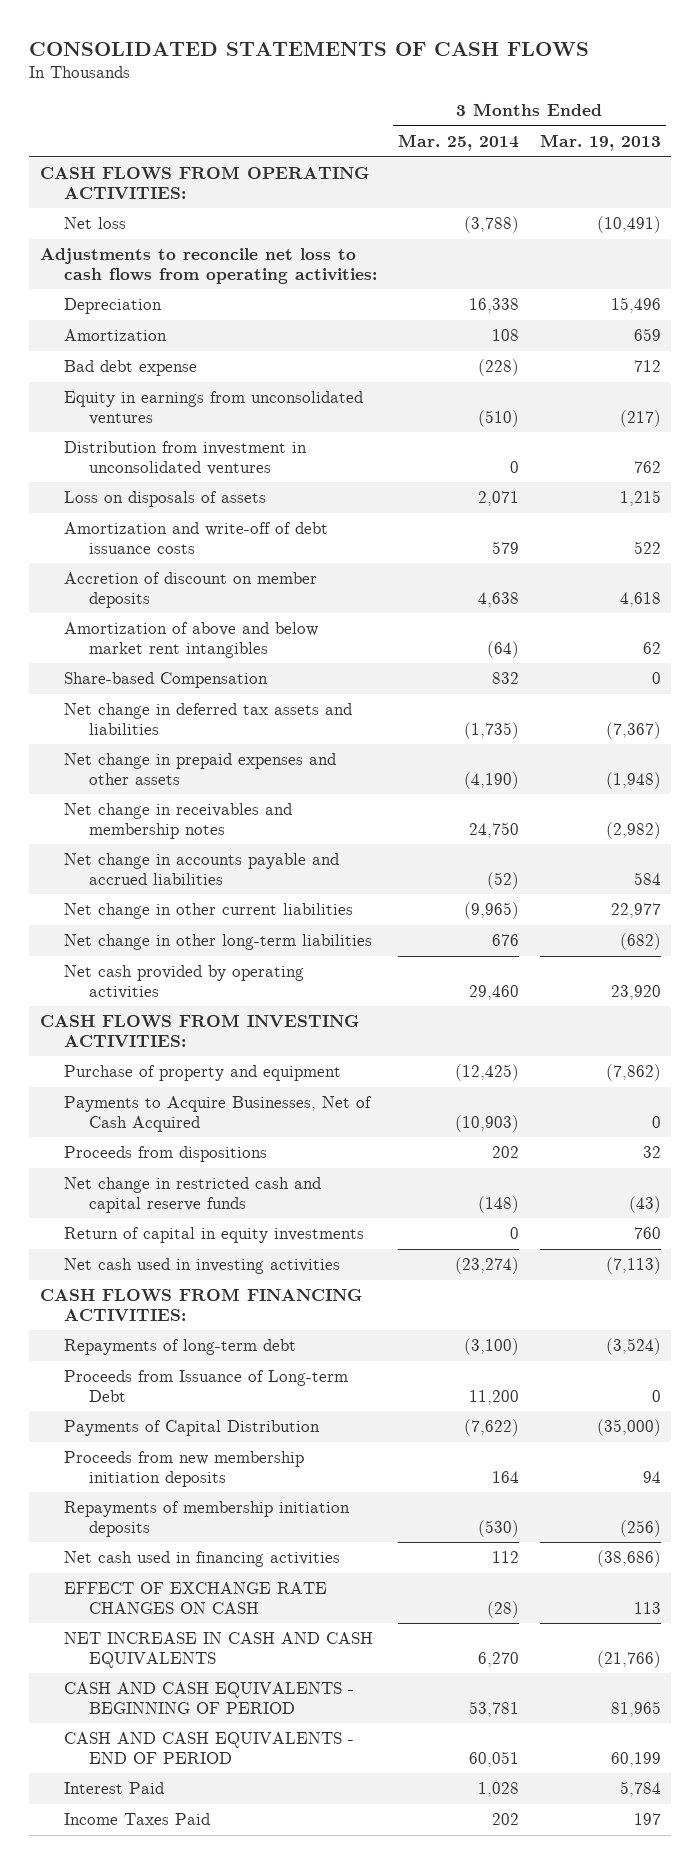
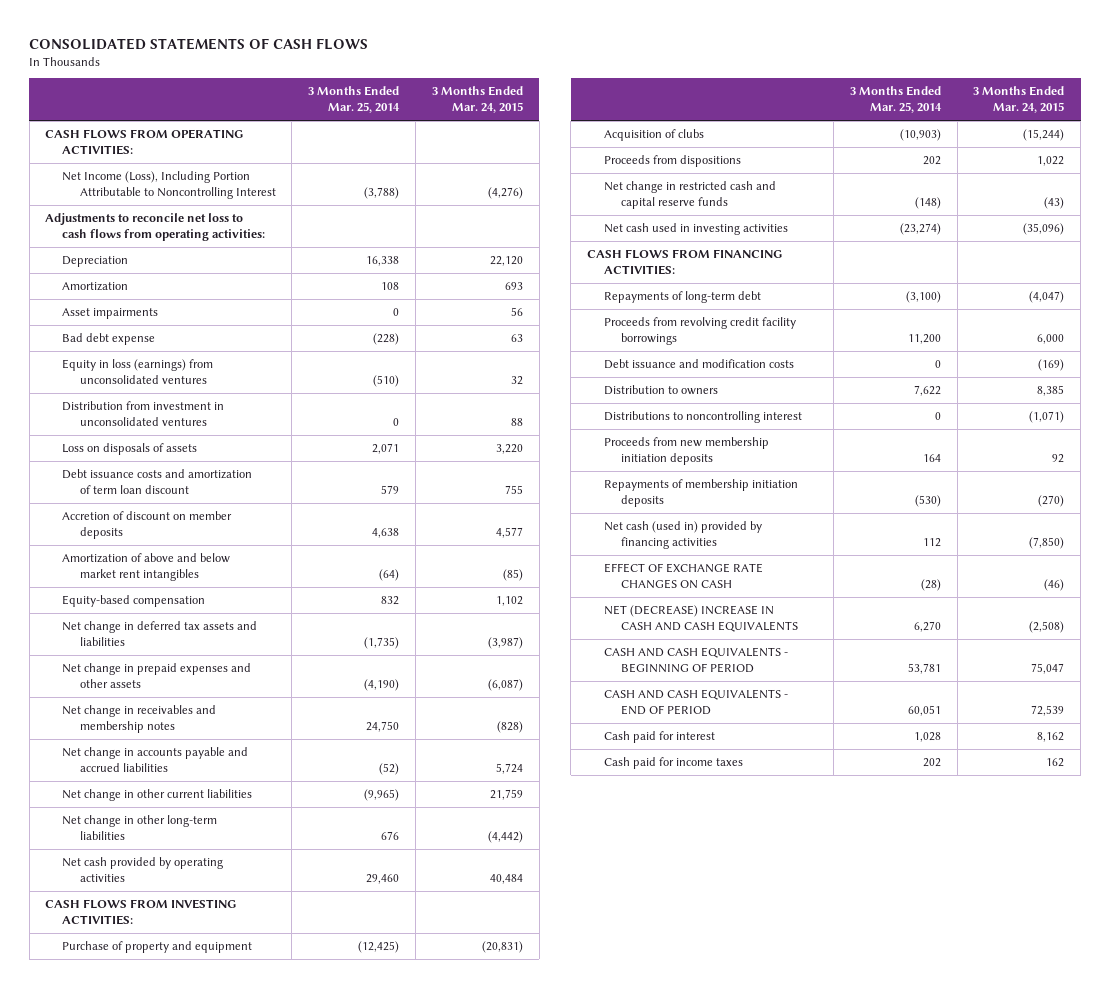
[539,134,661,152] Mar. 19, 2013 -> none
none -> [431,86,523,114] 3 Months Ended Mar. 24, 2015
[64,217,127,230] Net loss -> [62,171,276,200] Net Income (Loss), Including Portion Attributable to Noncontrolling Interest
none -> [62,308,159,320] Asset impairments
[64,391,364,425] Equity in earnings from unconsolidated ventures -> [62,359,214,385] Equity in loss (earnings) from unconsolidated ventures
[64,522,329,554] Amortization and write-off of debt issuance costs -> [62,469,253,495] Debt issuance costs and amortization of term loan discount
[64,672,269,689] Share-based Compensation -> [62,595,206,608] Equity-based compensation
[64,1096,373,1132] Payments to Acquire Businesses, Net of Cash Acquired -> [604,129,705,142] Acquisition of clubs
[64,1227,365,1244] Return of capital in equity investments -> none
[64,1420,321,1437] Payments of Capital Distribution -> none
[64,1370,349,1402] Proceeds from Issuance of Long-term Debt -> [604,317,797,346] Proceeds from revolving credit facility borrowings
none -> [604,359,795,370] Debt issuance and modification costs
none -> [604,385,719,396] Distribution to owners
none -> [604,411,803,424] Distributions to noncontrolling interest
[64,1551,341,1568] Net cash used in financing activities -> [604,521,763,550] Net cash (used in) provided by financing activities
[64,1632,374,1668] NET INCREASE IN CASH AND CASH EQUIVALENTS -> [604,605,799,633] NET (DECREASE) INCREASE IN CASH AND CASH EQUIVALENTS
[64,1782,165,1795] Interest Paid -> [604,731,716,744] Cash paid for interest
[64,1813,211,1826] Income Taxes Paid -> [604,757,744,770] Cash paid for income taxes

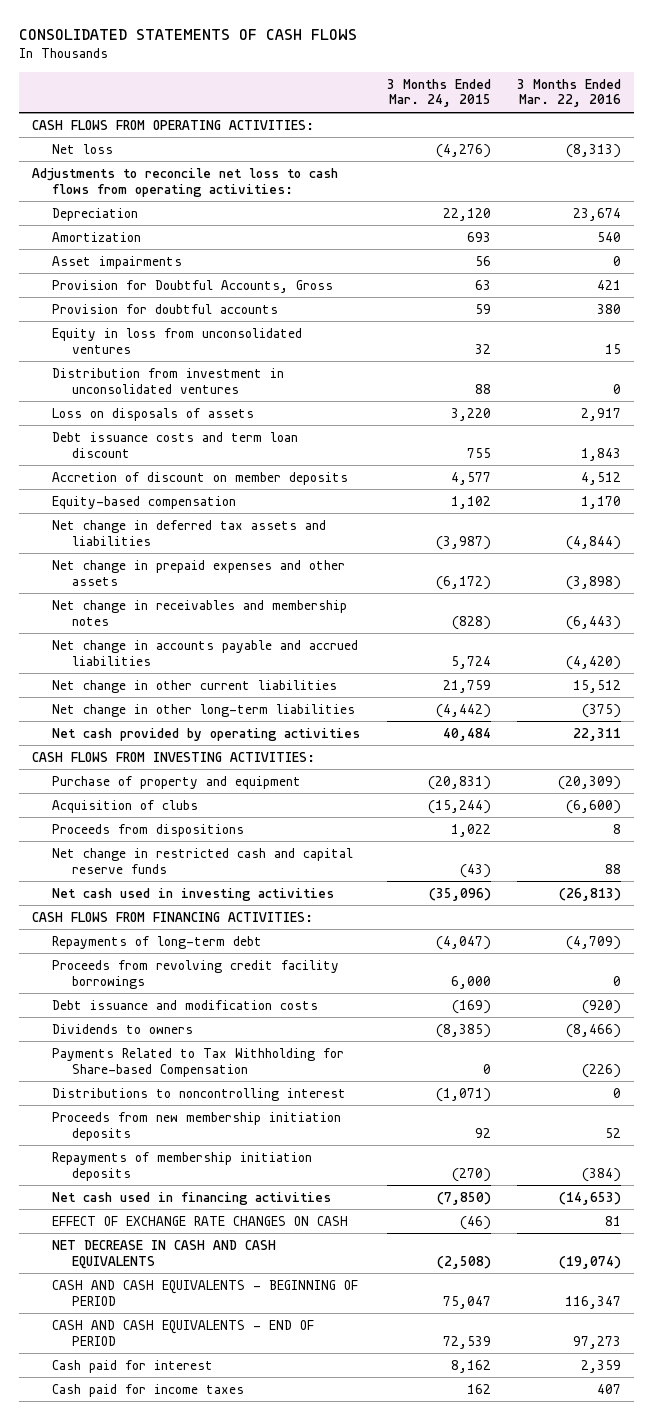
[308,86,401,114] 3 Months Ended Mar. 25, 2014 -> none
none -> [517,78,622,108] 3 Months Ended Mar. 22, 2016
[62,171,276,200] Net Income (Loss), Including Portion Attributable to Noncontrolling Interest -> [52,143,114,154] Net loss
[62,333,156,346] Bad debt expense -> none
none -> [52,279,334,293] Provision for Doubtful Accounts, Gross
none -> [52,303,279,314] Provision for doubtful accounts
[62,359,214,385] Equity in loss (earnings) from unconsolidated ventures -> [52,327,303,354] Equity in loss from unconsolidated ventures
[62,469,253,495] Debt issuance costs and amortization of term loan discount -> [52,431,299,458] Debt issuance costs and term loan discount
[62,553,231,582] Amortization of above and below market rent intangibles -> none
[487,679,523,692] (6,087) -> [435,575,491,590] (6,172)
[604,385,719,396] Distribution to owners -> [52,1023,194,1034] Dividends to owners
[1037,385,1065,397] 8,385 -> [435,1023,491,1038] (8,385)
none -> [52,1047,345,1077] Payments Related to Tax Withholding for Share-based Compensation
[604,521,763,550] Net cash (used in) provided by financing activities -> [52,1191,332,1205] Net cash used in financing activities
[604,605,799,633] NET (DECREASE) INCREASE IN CASH AND CASH EQUIVALENTS -> [52,1239,277,1269] NET DECREASE IN CASH AND CASH EQUIVALENTS

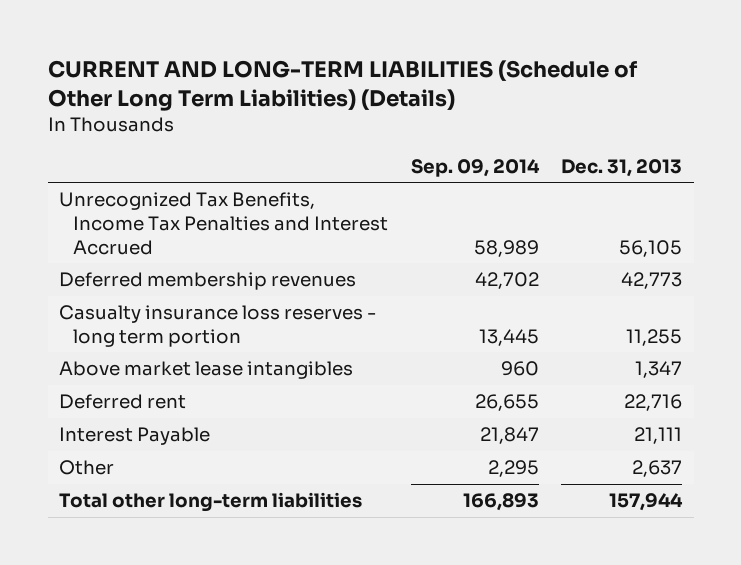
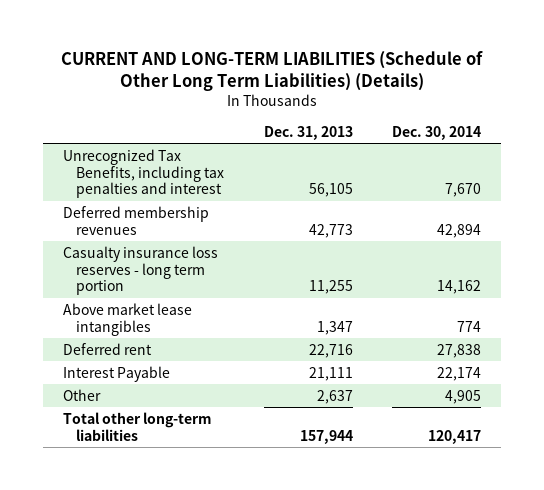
[410,158,540,177] Sep. 09, 2014 -> none
none -> [391,126,481,141] Dec. 30, 2014
[59,192,389,255] Unrecognized Tax Benefits, Income Tax Penalties and Interest Accrued -> [62,148,225,199] Unrecognized Tax Benefits, including tax penalties and interest

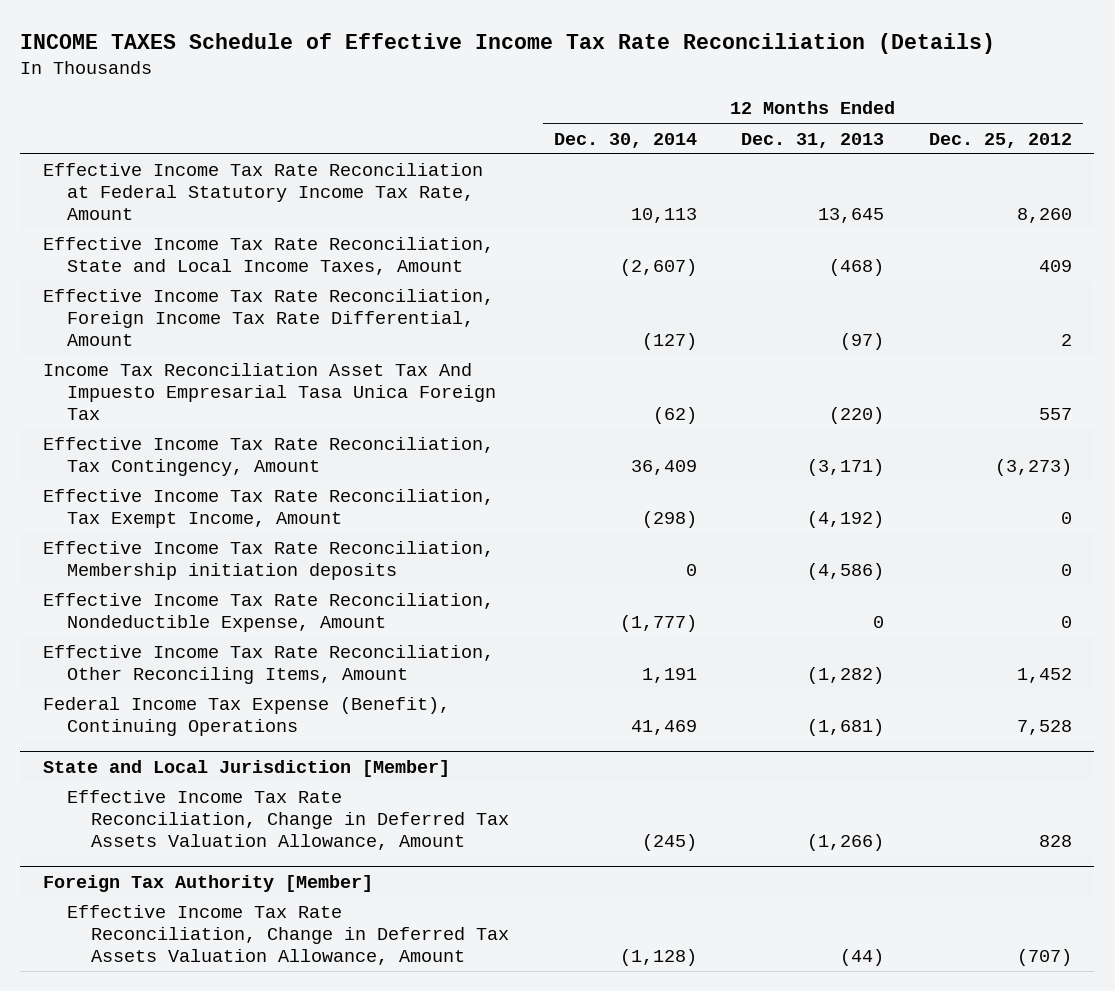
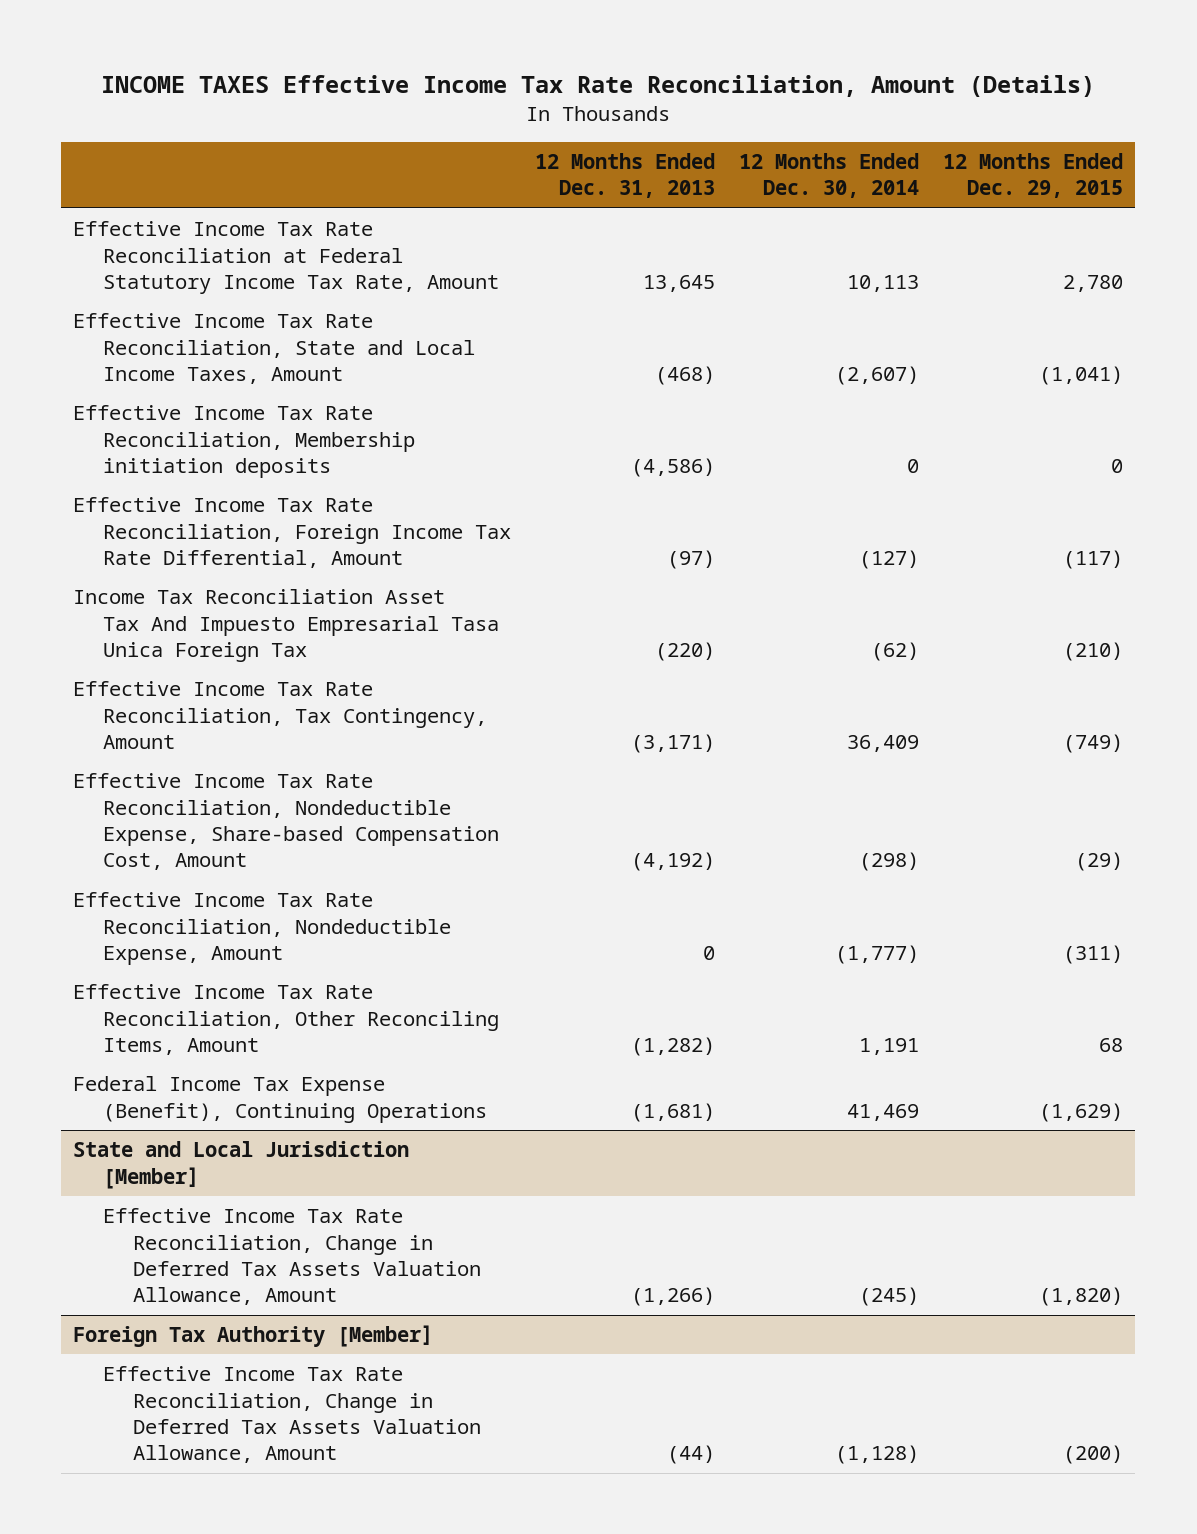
[20,33,996,55] INCOME TAXES Schedule of Effective Income Tax Rate Reconciliation (Details) -> [101,75,1096,98] INCOME TAXES Effective Income Tax Rate Reconciliation, Amount (Details)
[928,132,1072,148] Dec. 25, 2012 -> none
none -> [943,153,1124,199] 12 Months Ended Dec. 29, 2015
[42,541,494,580] Effective Income Tax Rate Reconciliation, Membership initiation deposits -> [73,405,416,479] Effective Income Tax Rate Reconciliation, Membership initiation deposits
[42,489,494,528] Effective Income Tax Rate Reconciliation, Tax Exempt Income, Amount -> [73,773,500,871] Effective Income Tax Rate Reconciliation, Nondeductible Expense, Share-based Compensation Cost, Amount

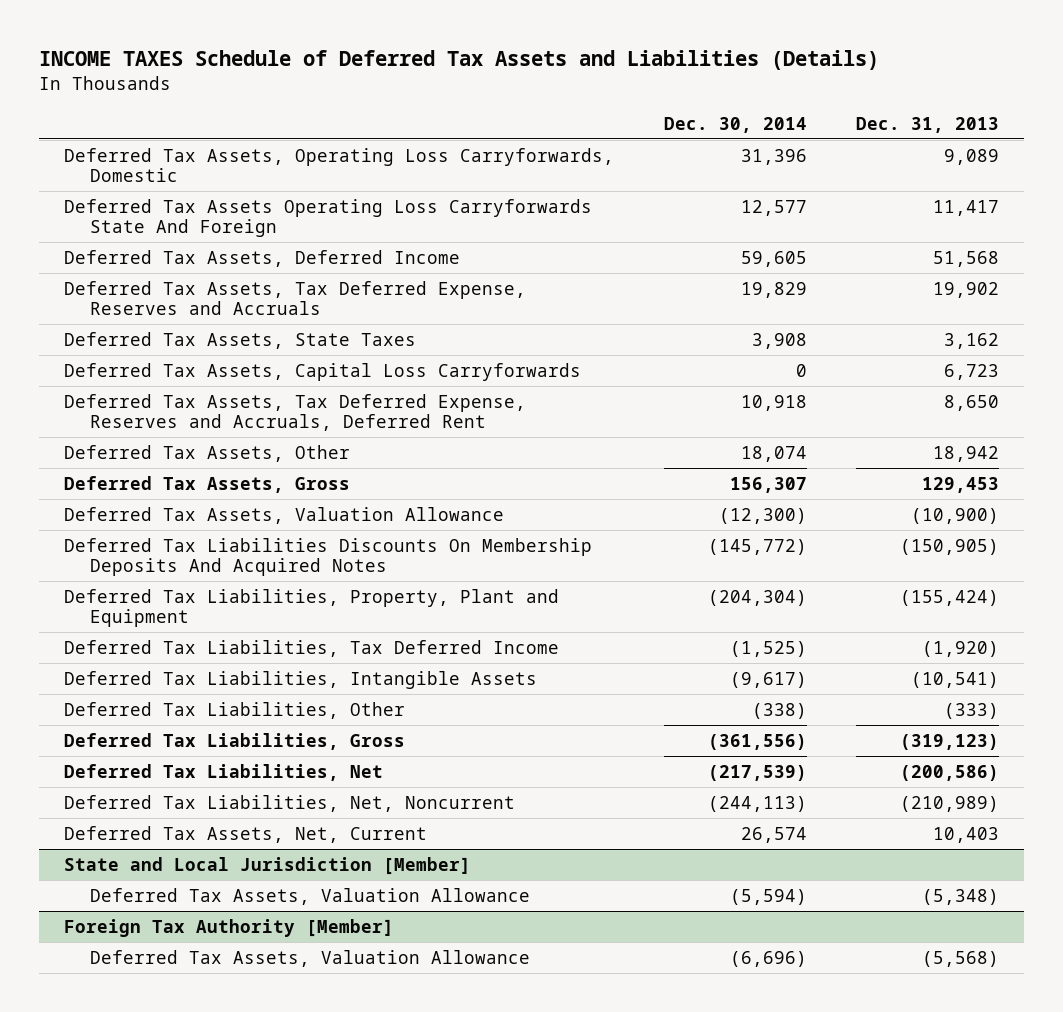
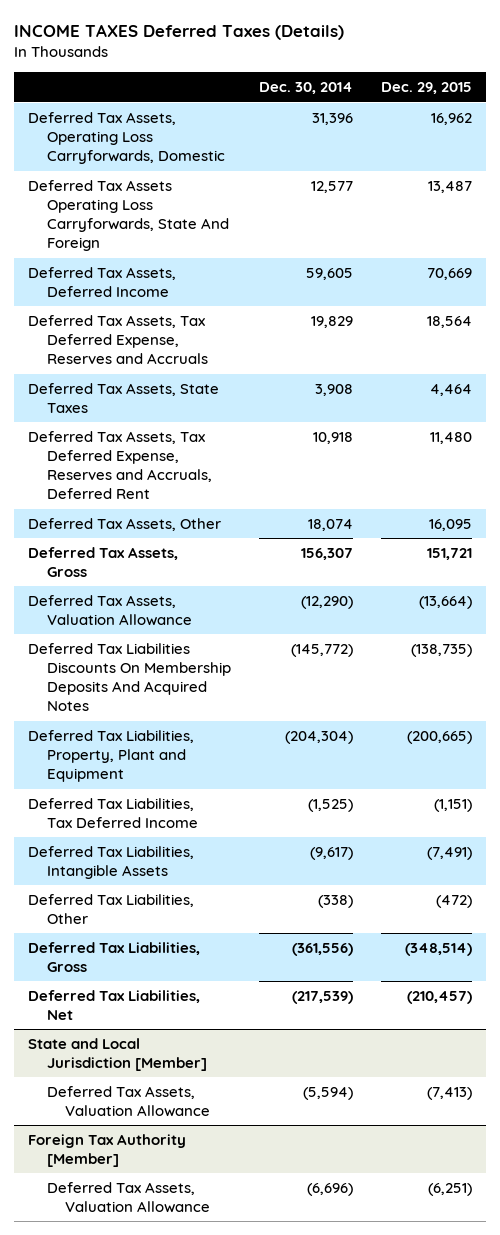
[38,50,879,71] INCOME TAXES Schedule of Deferred Tax Assets and Liabilities (Details) -> [14,24,345,41] INCOME TAXES Deferred Taxes (Details)
[856,116,1000,133] Dec. 31, 2013 -> none
none -> [380,82,472,95] Dec. 29, 2015
[63,198,592,238] Deferred Tax Assets Operating Loss Carryforwards State And Foreign -> [28,179,229,252] Deferred Tax Assets Operating Loss Carryforwards, State And Foreign
[63,362,581,381] Deferred Tax Assets, Capital Loss Carryforwards -> none
[718,507,807,524] (12,300) -> [300,595,353,609] (12,290)
[63,794,515,812] Deferred Tax Liabilities, Net, Noncurrent -> none
[63,825,427,843] Deferred Tax Assets, Net, Current -> none

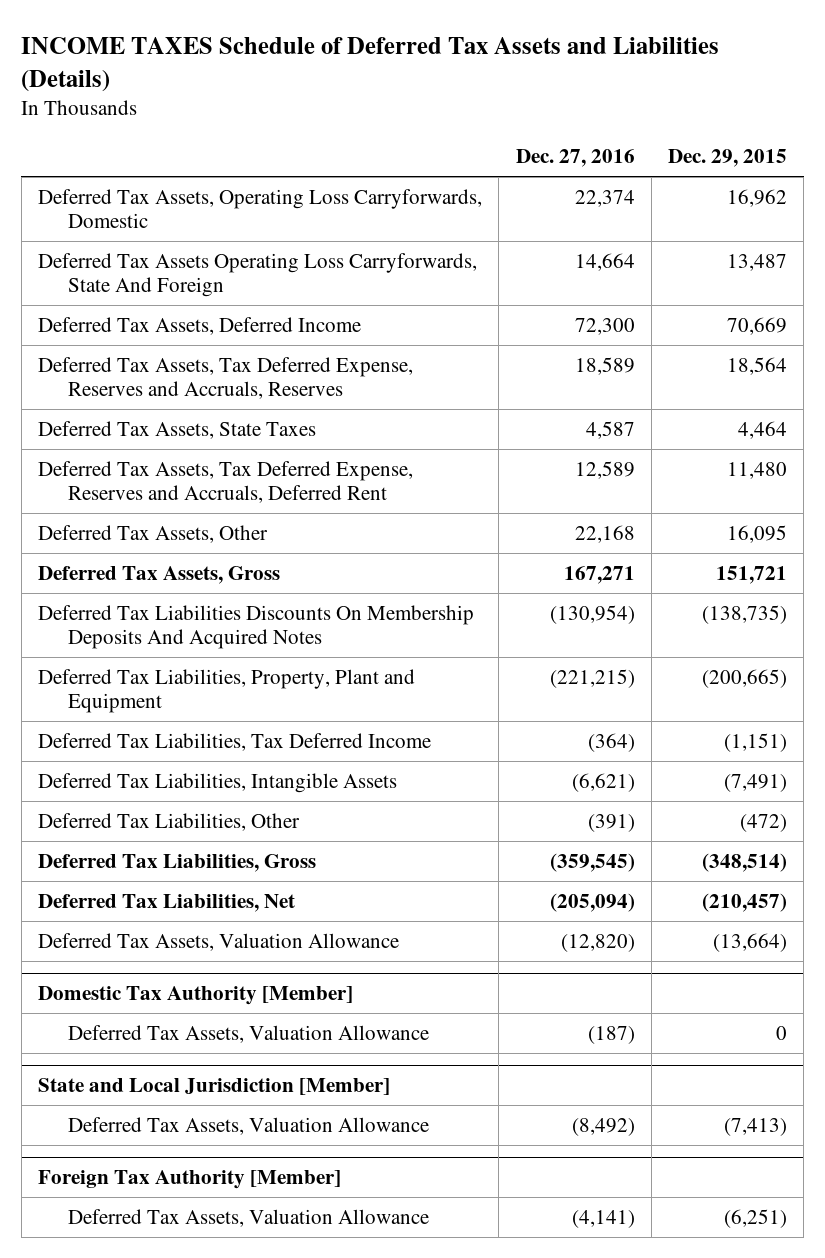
[14,24,345,41] INCOME TAXES Deferred Taxes (Details) -> [21,36,720,92] INCOME TAXES Schedule of Deferred Tax Assets and Liabilities (Details)
[258,82,353,95] Dec. 30, 2014 -> none
none -> [515,149,635,168] Dec. 27, 2016
[28,314,208,365] Deferred Tax Assets, Tax Deferred Expense, Reserves and Accruals -> [37,356,413,400] Deferred Tax Assets, Tax Deferred Expense, Reserves and Accruals, Reserves
[28,594,192,627] Deferred Tax Assets, Valuation Allowance -> [37,932,399,951] Deferred Tax Assets, Valuation Allowance
none -> [37,986,353,1006] Domestic Tax Authority [Member]
none -> [68,1024,430,1043] Deferred Tax Assets, Valuation Allowance

